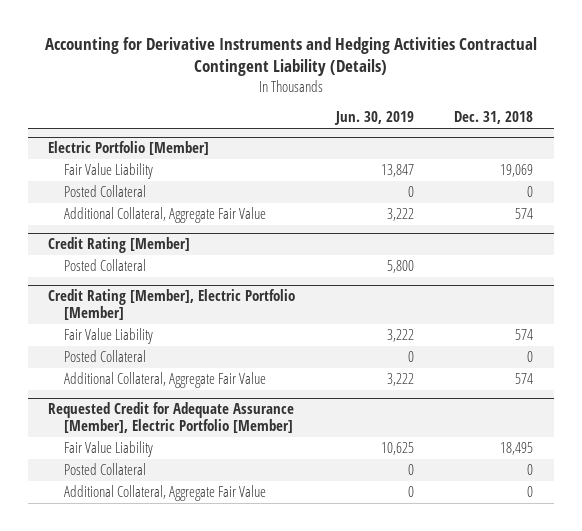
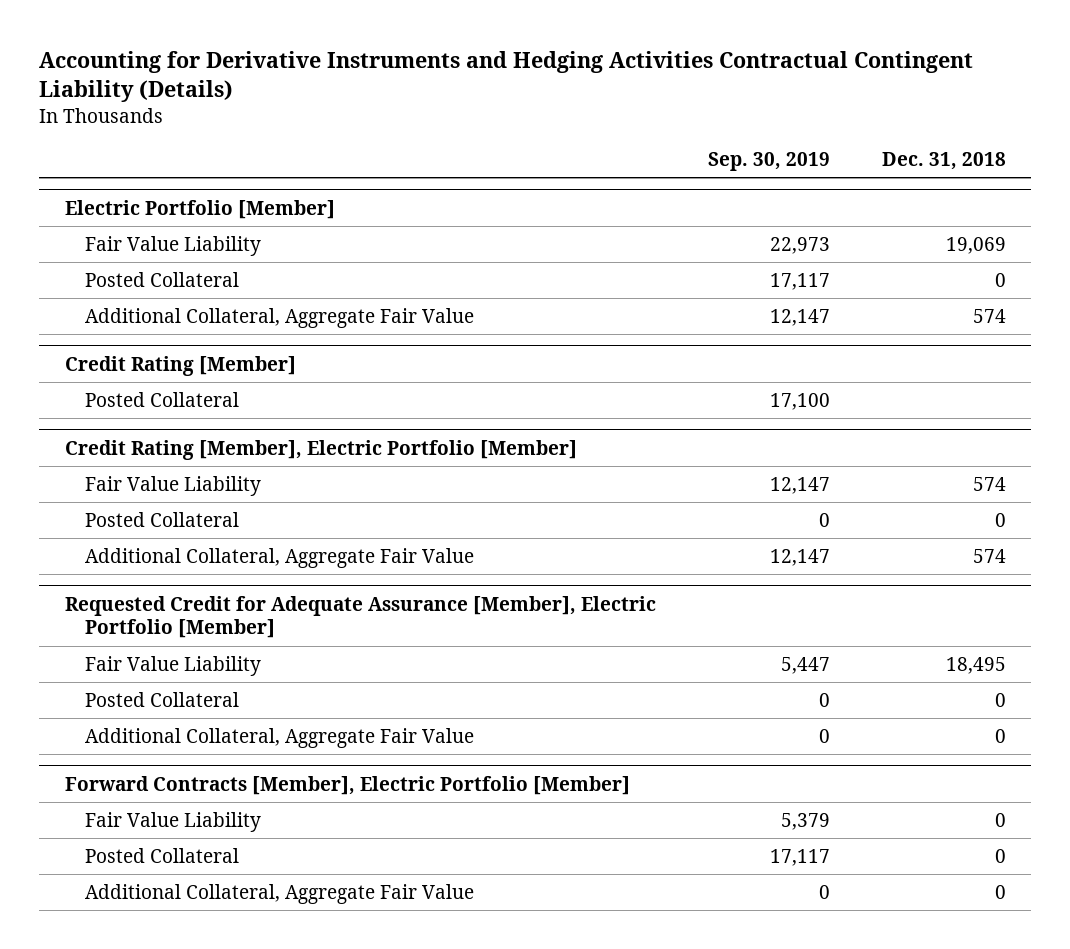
[333,111,414,126] Jun. 30, 2019 -> none
none -> [707,152,830,172] Sep. 30, 2019
none -> [64,775,630,795] Forward Contracts [Member], Electric Portfolio [Member]
none -> [85,811,262,832] Fair Value Liability
none -> [85,847,240,863] Posted Collateral
none -> [85,883,475,904] Additional Collateral, Aggregate Fair Value

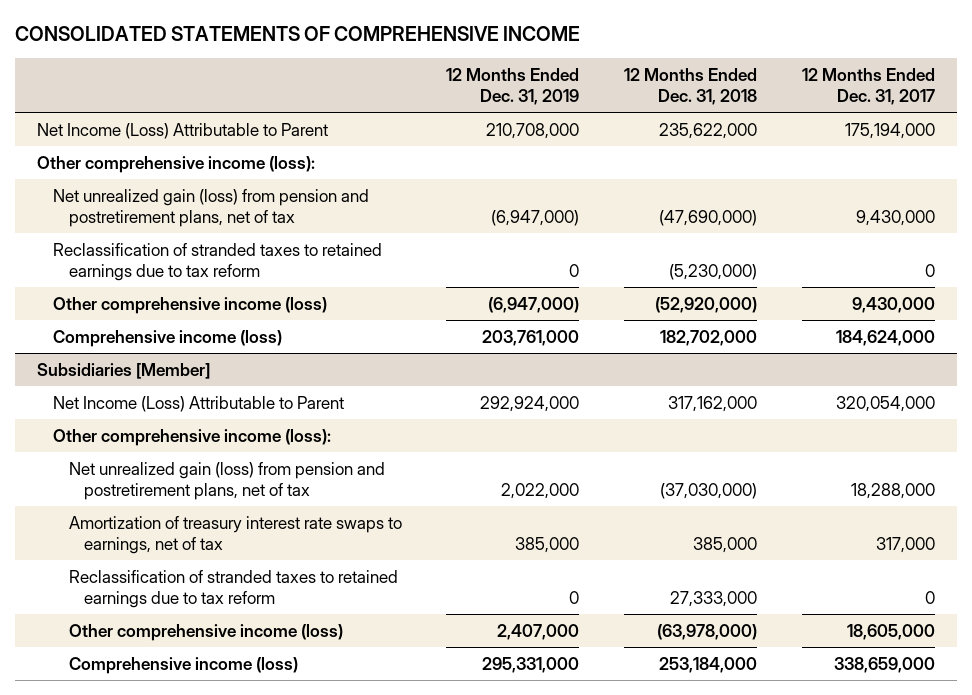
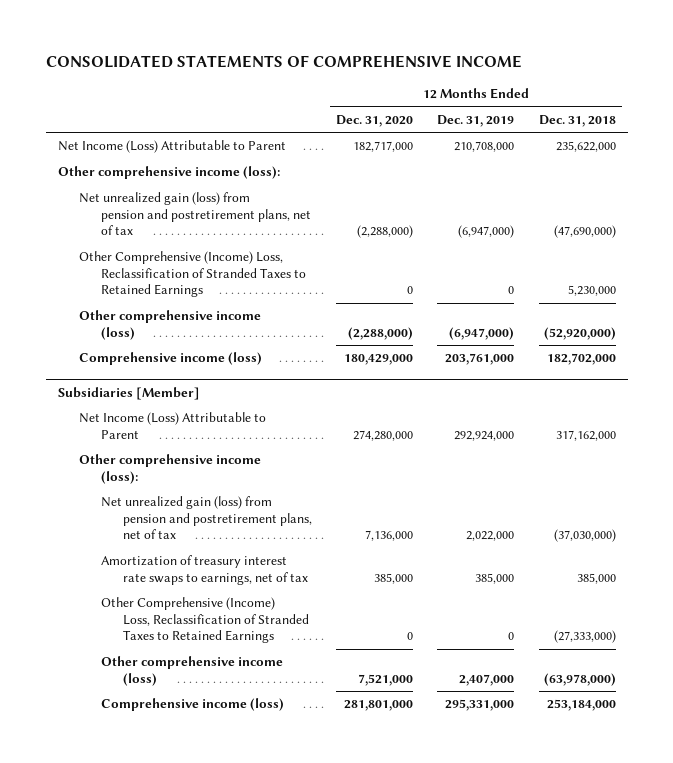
[801,67,935,105] 12 Months Ended Dec. 31, 2017 -> none
none -> [335,114,413,127] Dec. 31, 2020
[52,242,382,281] Reclassification of stranded taxes to retained earnings due to tax reform -> [79,251,307,298] Other Comprehensive (Income) Loss, Reclassification of Stranded Taxes to Retained Earnings
[668,263,757,280] (5,230,000) -> [567,285,616,297] 5,230,000
[68,569,398,608] Reclassification of stranded taxes to retained earnings due to tax reform -> [101,597,309,644] Other Comprehensive (Income) Loss, Reclassification of Stranded Taxes to Retained Earnings
[669,590,757,607] 27,333,000 -> [553,630,616,644] (27,333,000)

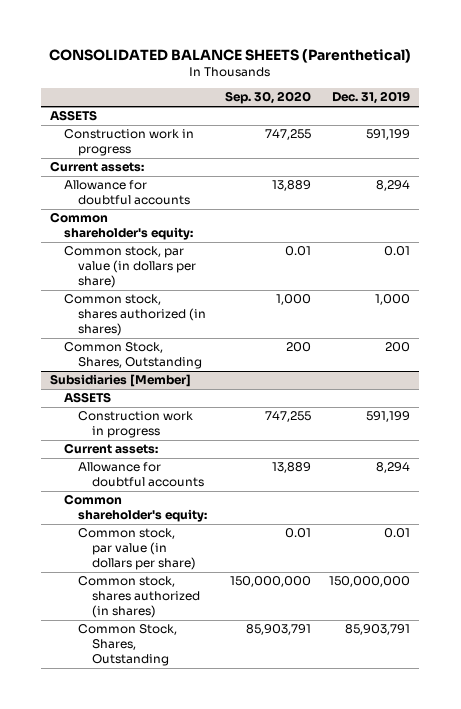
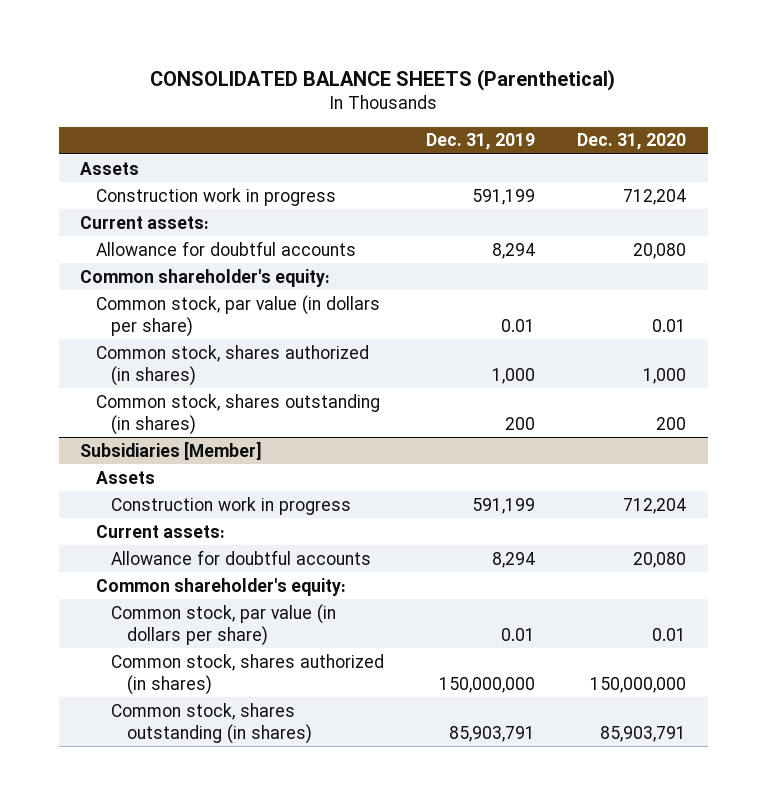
[225,91,312,105] Sep. 30, 2020 -> none
none -> [577,133,687,151] Dec. 31, 2020
[50,110,98,122] ASSETS -> [79,161,139,175] Assets
[64,342,203,370] Common Stock, Shares, Outstanding -> [95,393,380,436] Common stock, shares outstanding (in shares)
[64,392,112,404] ASSETS -> [95,470,155,484] Assets
[78,624,178,667] Common Stock, Shares, Outstanding -> [111,702,313,745] Common stock, shares outstanding (in shares)

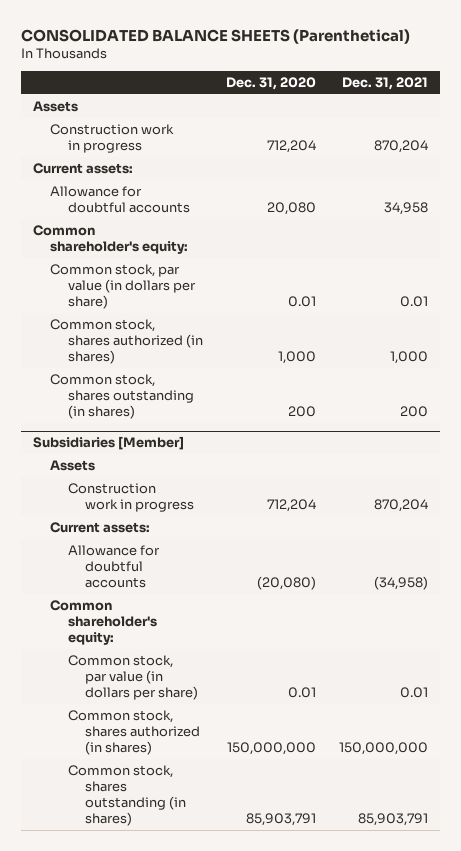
[426,133,536,151] Dec. 31, 2019 -> none
none -> [342,77,429,91] Dec. 31, 2021
[633,551,687,568] 20,080 -> [256,576,316,591] (20,080)

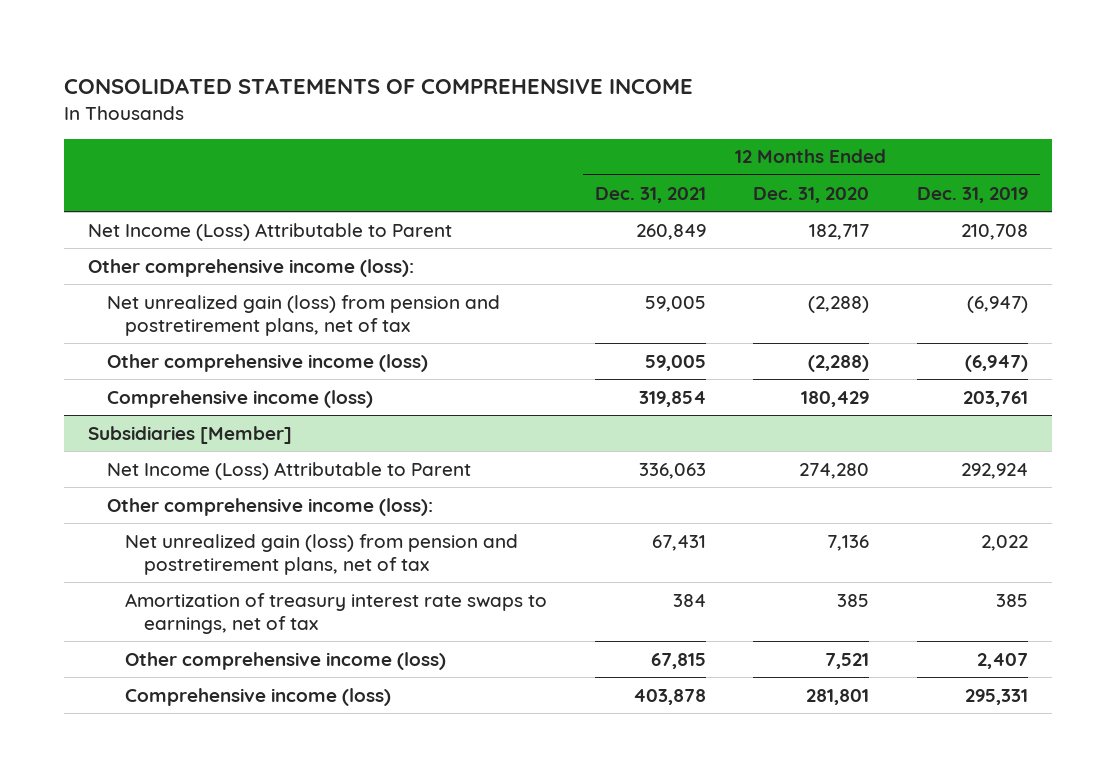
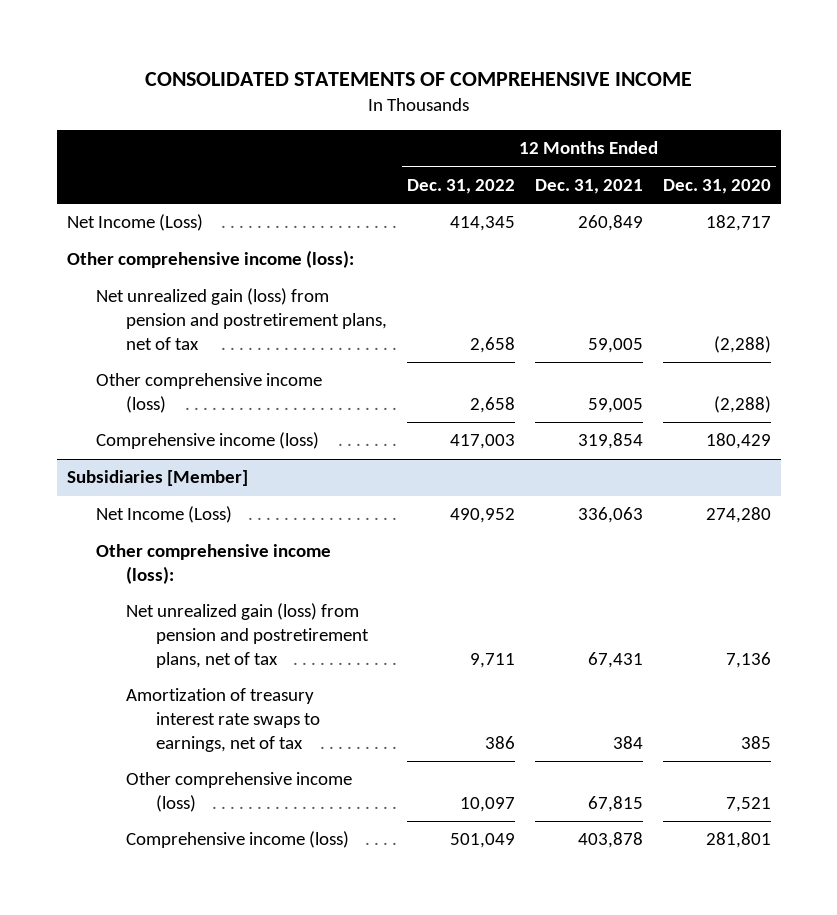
[916,186,1028,203] Dec. 31, 2019 -> none
none -> [406,178,515,194] Dec. 31, 2022
[88,222,453,241] Net Income (Loss) Attributable to Parent -> [66,214,203,232] Net Income (Loss)
[106,461,471,480] Net Income (Loss) Attributable to Parent -> [96,506,233,524] Net Income (Loss)

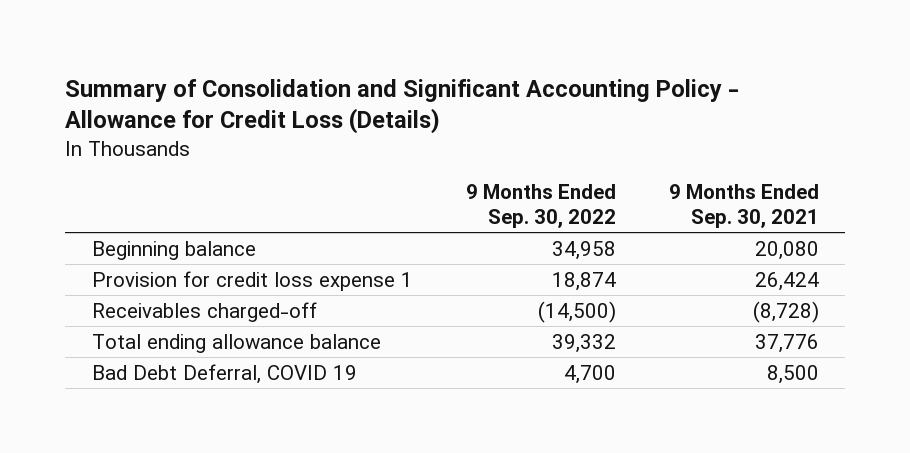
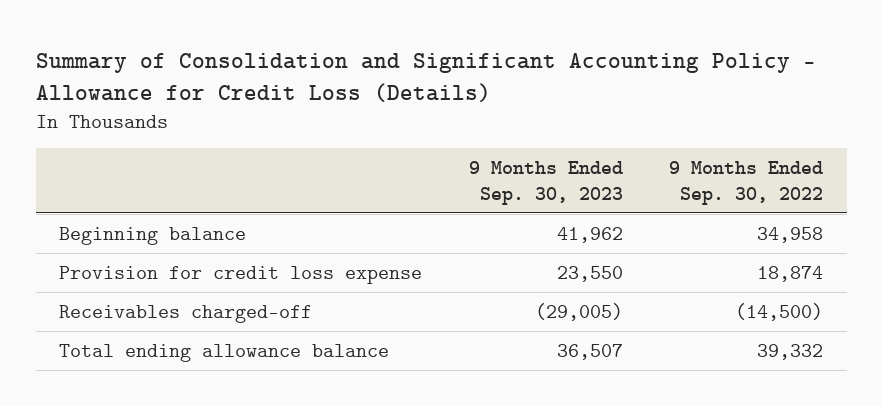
[668,184,819,228] 9 Months Ended Sep. 30, 2021 -> none
none -> [468,160,623,205] 9 Months Ended Sep. 30, 2023
[91,270,413,291] Provision for credit loss expense 1 -> [59,265,423,284] Provision for credit loss expense
[91,363,357,384] Bad Debt Deferral, COVID 19 -> none

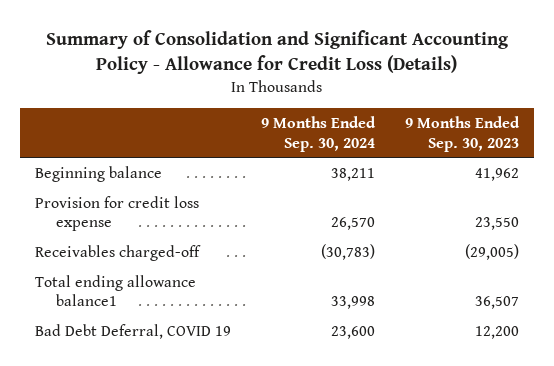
[669,160,824,205] 9 Months Ended Sep. 30, 2022 -> none
none -> [261,116,377,152] 9 Months Ended Sep. 30, 2024
[59,343,390,362] Total ending allowance balance -> [35,274,197,307] Total ending allowance balance1
none -> [35,323,232,339] Bad Debt Deferral, COVID 19

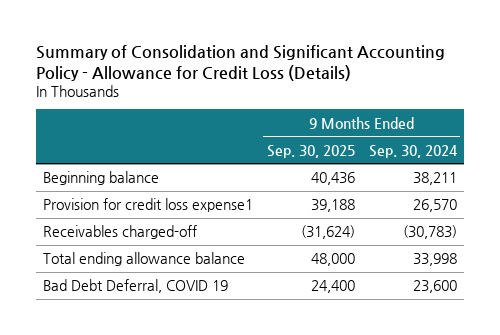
[405,116,521,152] 9 Months Ended Sep. 30, 2023 -> none
none -> [266,144,355,158] Sep. 30, 2025
[35,195,200,232] Provision for credit loss expense -> [43,198,254,213] Provision for credit loss expense1
[35,274,197,307] Total ending allowance balance1 -> [43,252,246,267] Total ending allowance balance

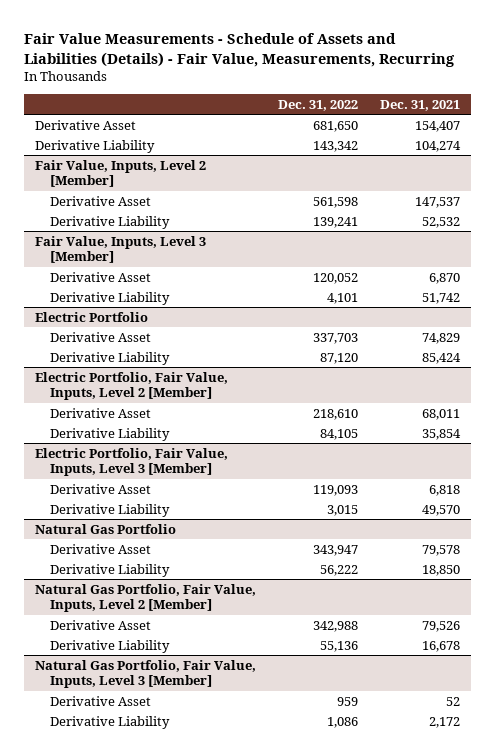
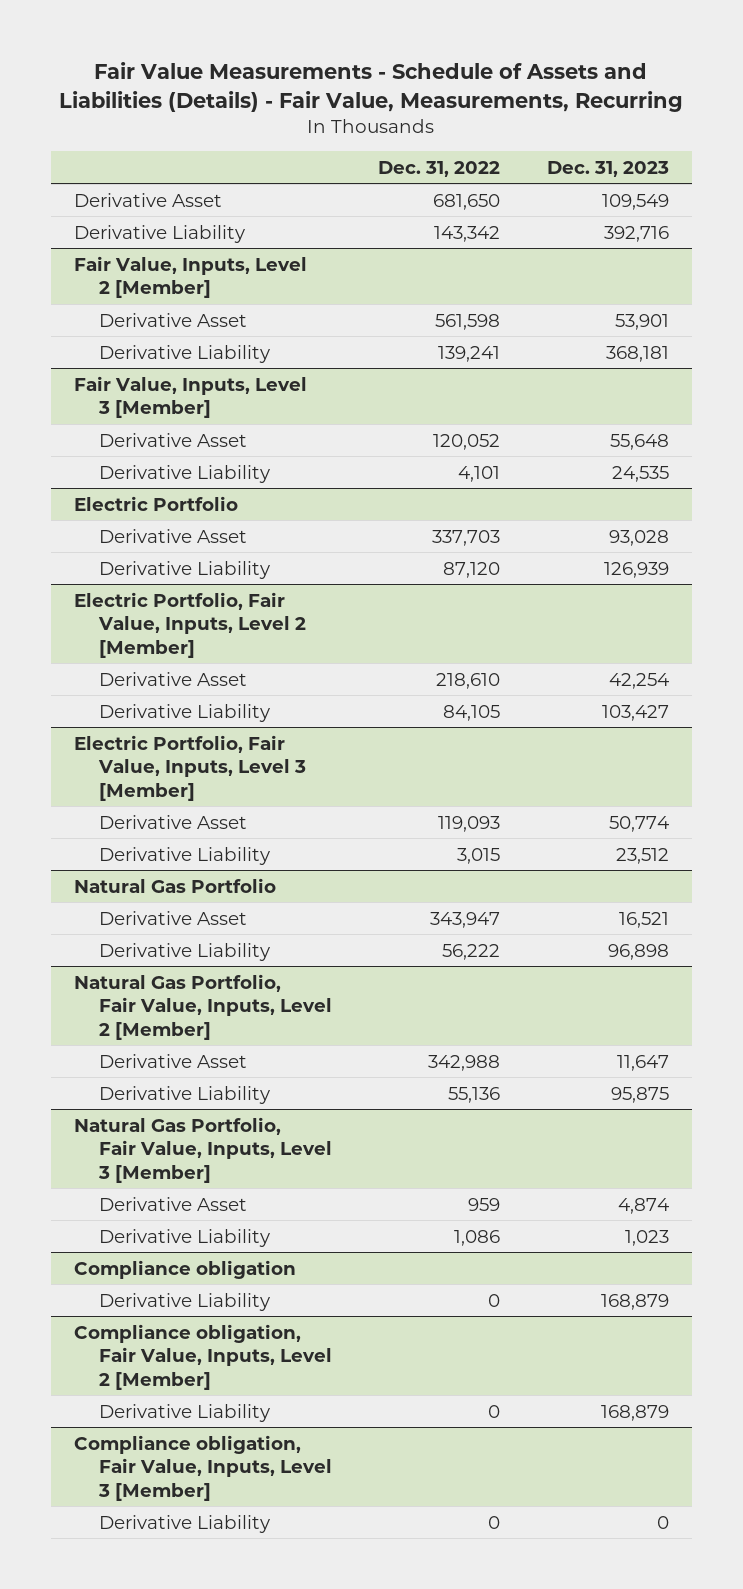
[379,99,460,111] Dec. 31, 2021 -> none
none -> [546,160,669,177] Dec. 31, 2023
none -> [73,1259,296,1279] Compliance obligation
none -> [98,1292,270,1311] Derivative Liability
none -> [73,1323,332,1390] Compliance obligation, Fair Value, Inputs, Level 2 [Member]
none -> [98,1403,270,1422] Derivative Liability
none -> [73,1434,332,1501] Compliance obligation, Fair Value, Inputs, Level 3 [Member]
none -> [98,1514,270,1533] Derivative Liability

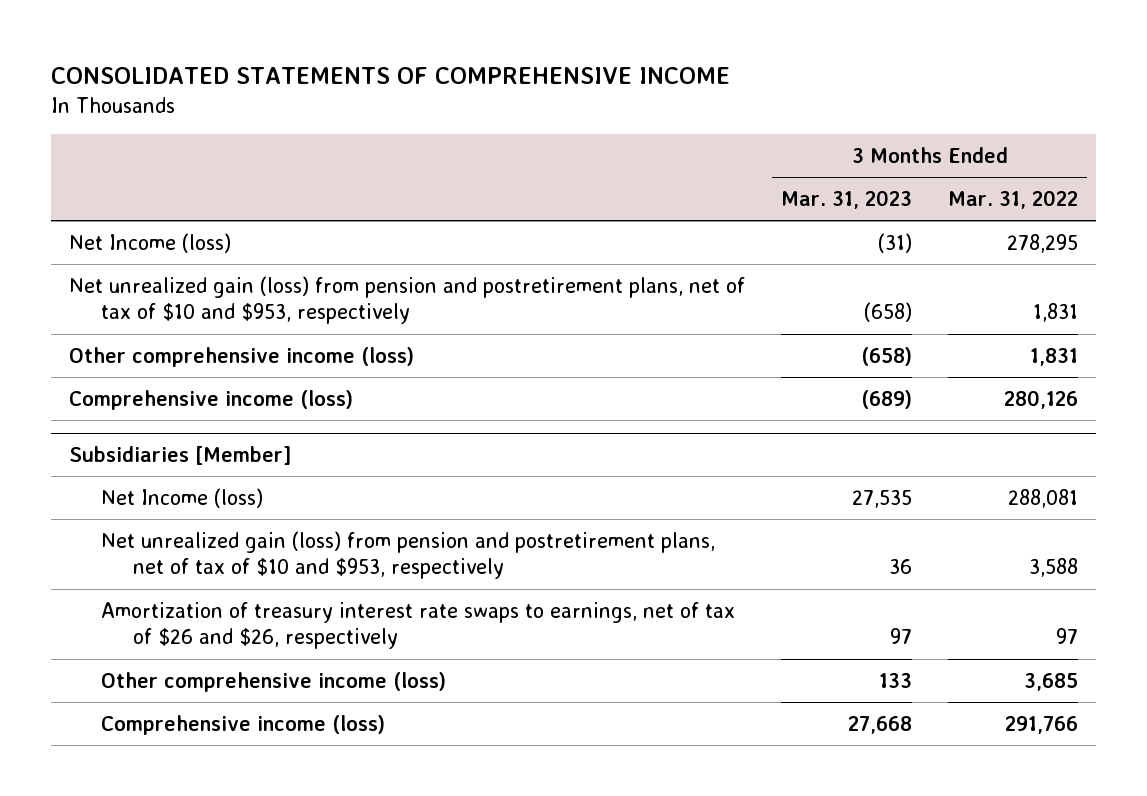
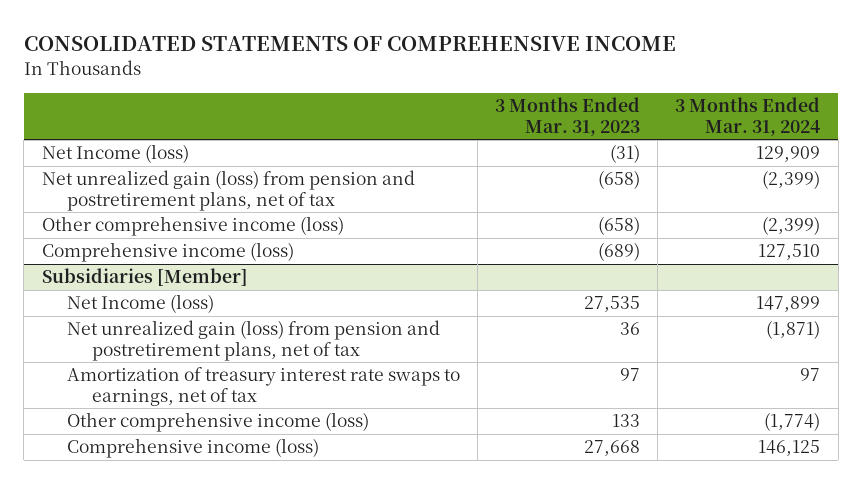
[948,190,1079,210] Mar. 31, 2022 -> none
none -> [675,96,821,136] 3 Months Ended Mar. 31, 2024
[69,275,746,325] Net unrealized gain (loss) from pension and postretirement plans, net of tax of $10 and $953, respectively -> [41,170,415,211] Net unrealized gain (loss) from pension and postretirement plans, net of tax
[100,530,715,580] Net unrealized gain (loss) from pension and postretirement plans, net of tax of $10 and $953, respectively -> [66,320,440,361] Net unrealized gain (loss) from pension and postretirement plans, net of tax
[100,601,735,650] Amortization of treasury interest rate swaps to earnings, net of tax of $26 and $26, respectively -> [66,367,460,406] Amortization of treasury interest rate swaps to earnings, net of tax

